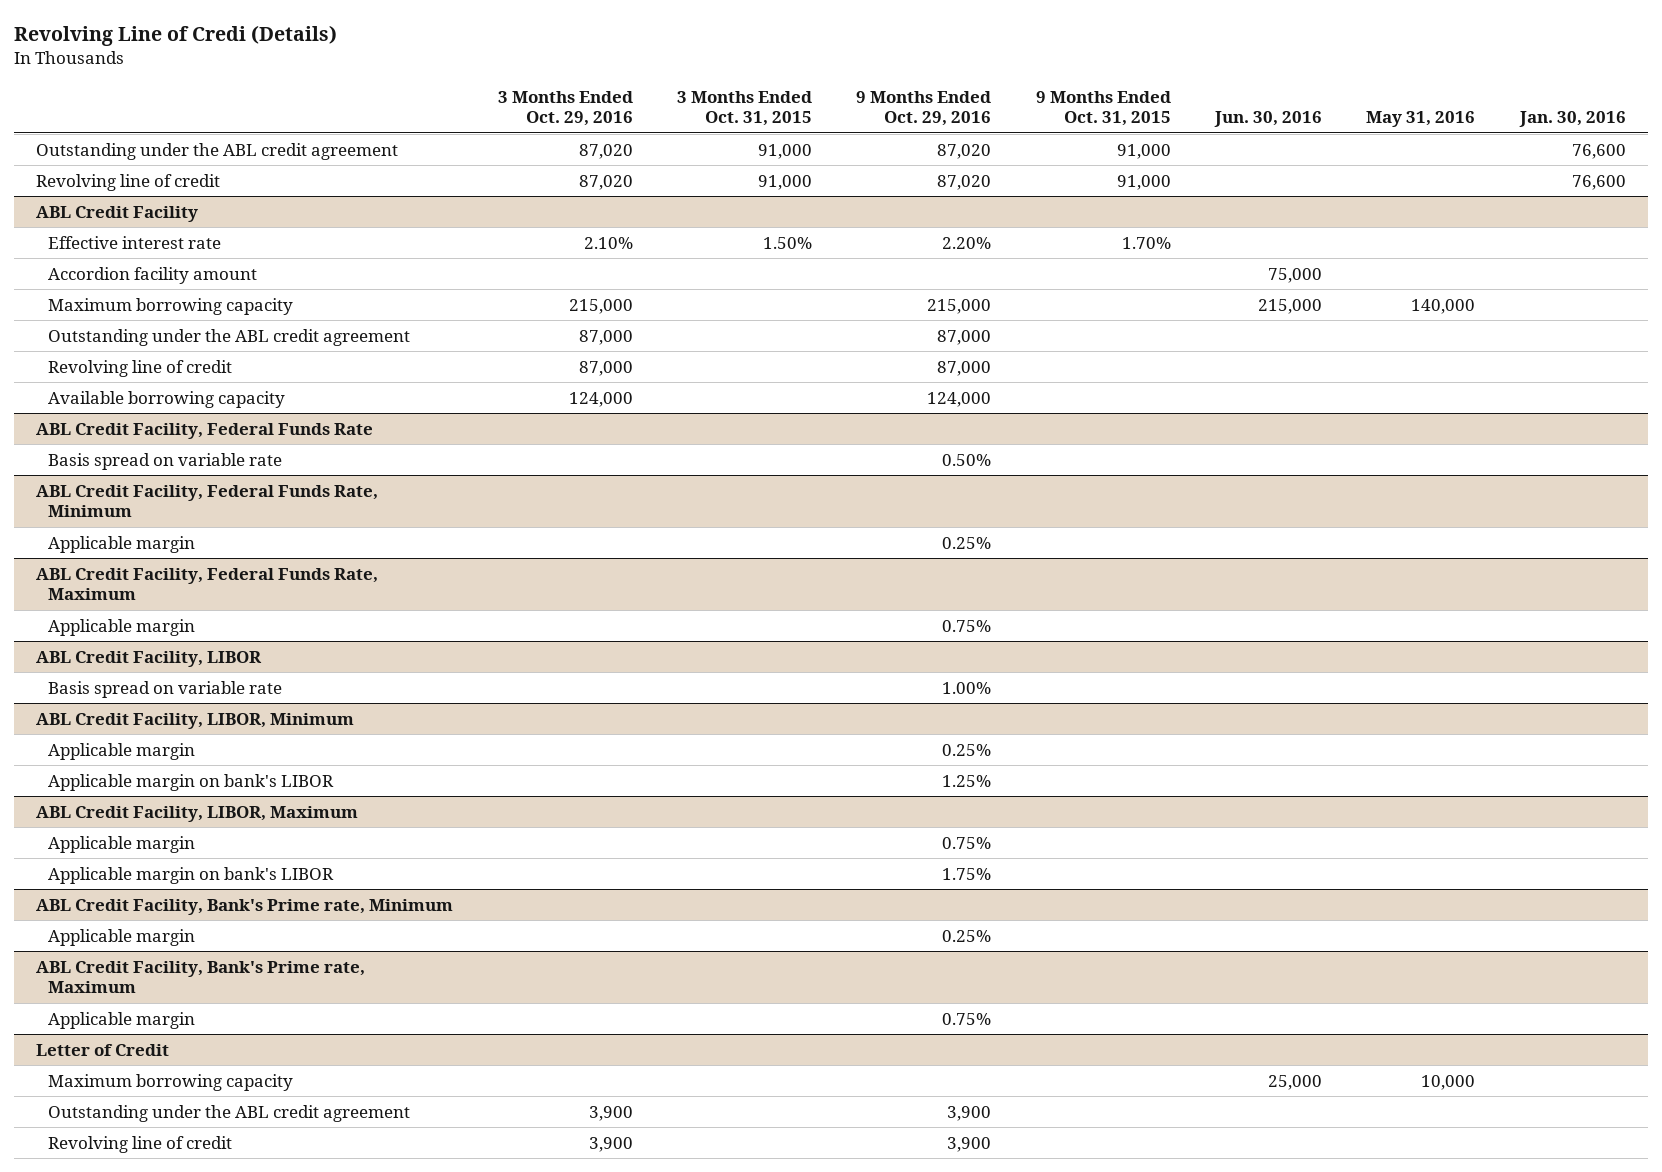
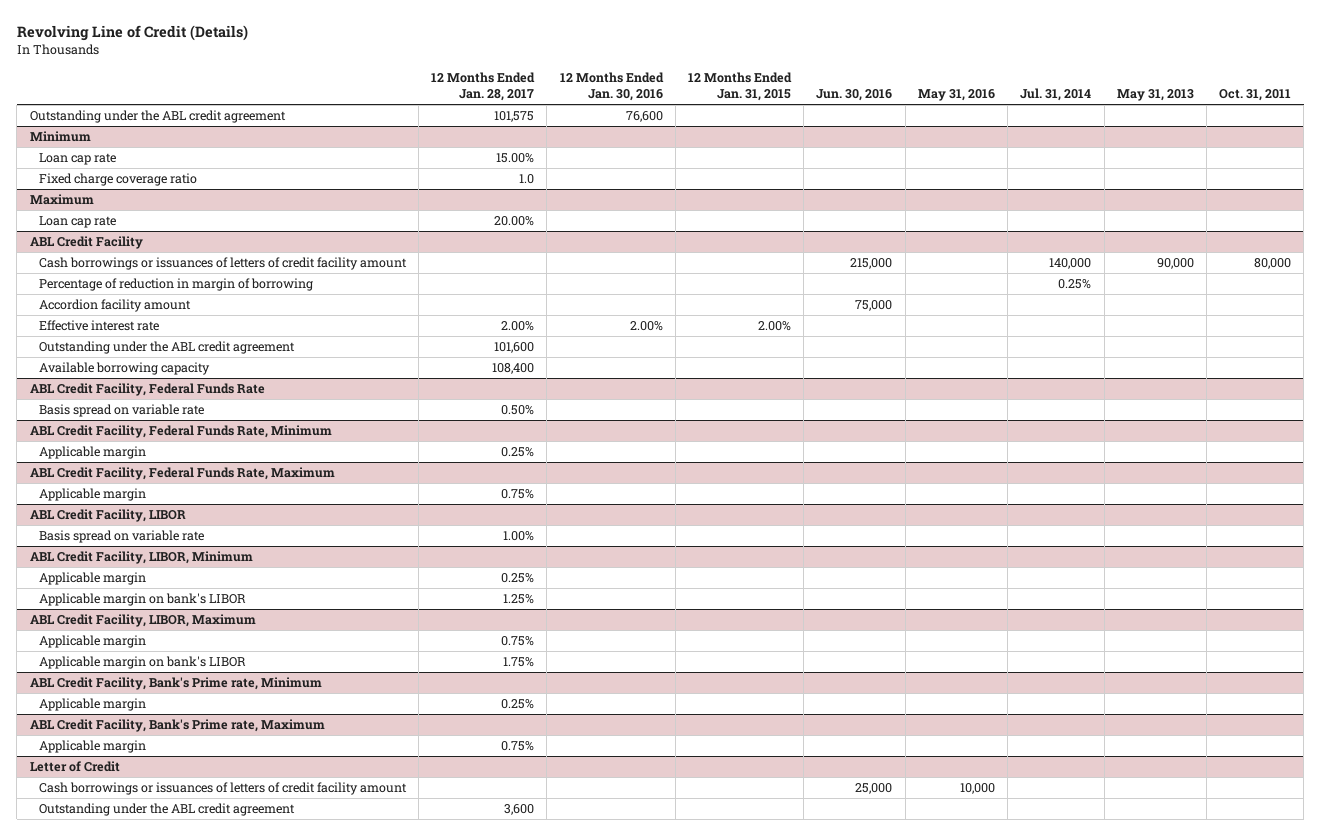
[14,24,338,46] Revolving Line of Credi (Details) -> [16,24,248,41] Revolving Line of Credit (Details)
[497,90,633,127] 3 Months Ended Oct. 29, 2016 -> none
[676,90,812,127] 3 Months Ended Oct. 31, 2015 -> none
[856,90,992,127] 9 Months Ended Oct. 29, 2016 -> none
[1035,90,1171,127] 9 Months Ended Oct. 31, 2015 -> none
[1518,111,1626,128] Jan. 30, 2016 -> none
none -> [431,71,536,102] 12 Months Ended Jan. 28, 2017
none -> [559,71,664,102] 12 Months Ended Jan. 30, 2016
none -> [687,71,792,102] 12 Months Ended Jan. 31, 2015
none -> [1020,88,1092,102] Jul. 31, 2014
none -> [1116,89,1194,102] May 31, 2013
none -> [1219,89,1292,102] Oct. 31, 2011
[36,173,221,191] Revolving line of credit -> none
none -> [29,131,91,143] Minimum
none -> [38,153,116,166] Loan cap rate
none -> [38,173,197,187] Fixed charge coverage ratio
none -> [29,194,94,206] Maximum
none -> [38,216,116,229] Loan cap rate
none -> [38,257,407,271] Cash borrowings or issuances of letters of credit facility amount
none -> [38,278,313,292] Percentage of reduction in margin of borrowing
[48,297,294,315] Maximum borrowing capacity -> none
[48,235,222,249] Effective interest rate -> [38,320,159,332] Effective interest rate
[48,359,233,377] Revolving line of credit -> none
[48,1073,294,1091] Maximum borrowing capacity -> [38,782,407,796] Cash borrowings or issuances of letters of credit facility amount
[48,1135,233,1153] Revolving line of credit -> none

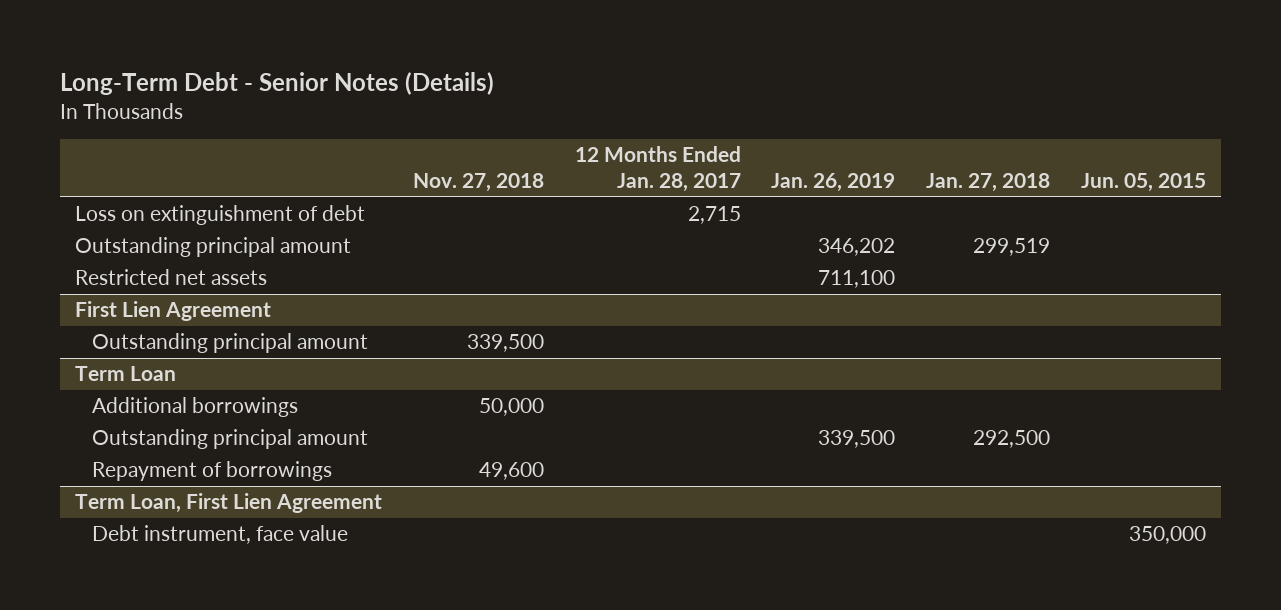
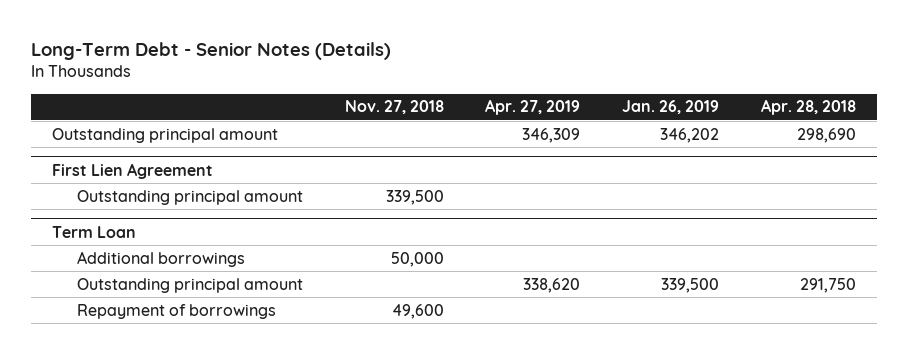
[574,146,741,193] 12 Months Ended Jan. 28, 2017 -> none
[925,173,1050,193] Jan. 27, 2018 -> none
[1080,173,1206,193] Jun. 05, 2015 -> none
none -> [485,99,581,116] Apr. 27, 2019
none -> [761,99,857,116] Apr. 28, 2018
[75,205,366,226] Loss on extinguishment of debt -> none
[75,269,268,286] Restricted net assets -> none
[75,493,383,514] Term Loan, First Lien Agreement -> none
[91,525,348,545] Debt instrument, face value -> none

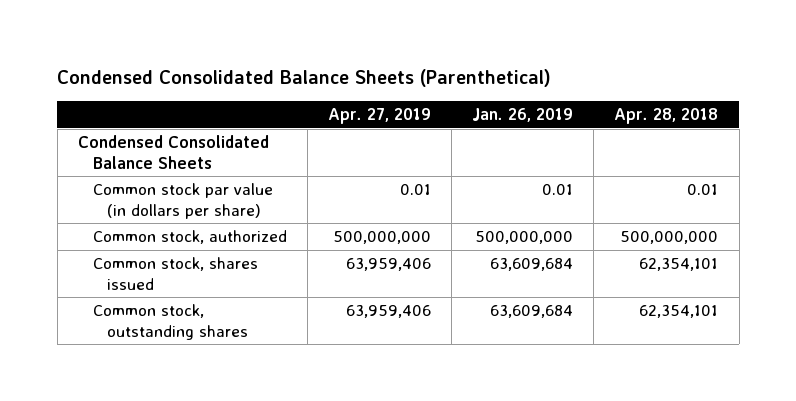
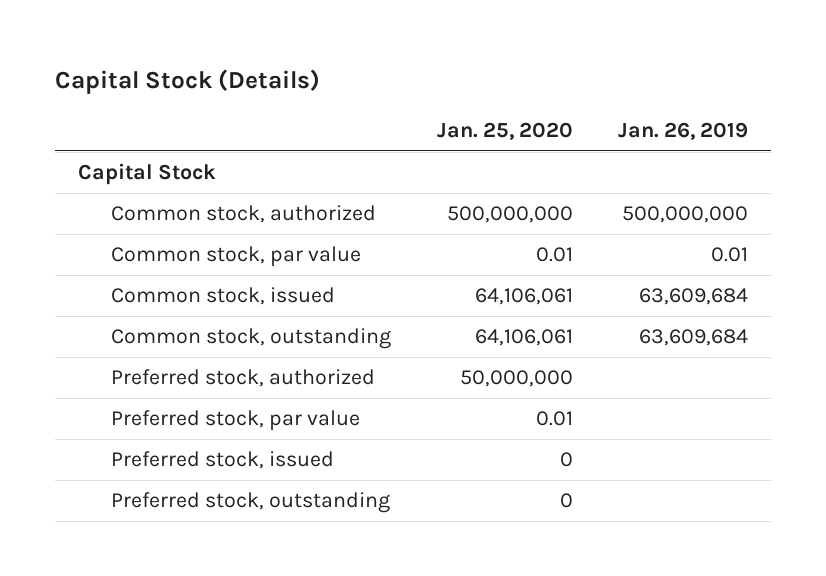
[57,68,552,87] Condensed Consolidated Balance Sheets (Parenthetical) -> [55,69,321,95] Capital Stock (Details)
[327,108,431,125] Apr. 27, 2019 -> none
[614,108,719,125] Apr. 28, 2018 -> none
none -> [436,122,573,141] Jan. 25, 2020
[78,135,270,169] Condensed Consolidated Balance Sheets -> none
[92,183,273,219] Common stock par value (in dollars per share) -> none
none -> [77,163,216,186] Capital Stock
none -> [111,246,362,268] Common stock, par value
[92,257,258,290] Common stock, shares issued -> [111,287,336,306] Common stock, issued
[92,304,249,340] Common stock, outstanding shares -> [111,328,392,350] Common stock, outstanding
none -> [111,369,376,388] Preferred stock, authorized
none -> [111,410,361,432] Preferred stock, par value
none -> [111,451,335,470] Preferred stock, issued
none -> [111,492,391,514] Preferred stock, outstanding

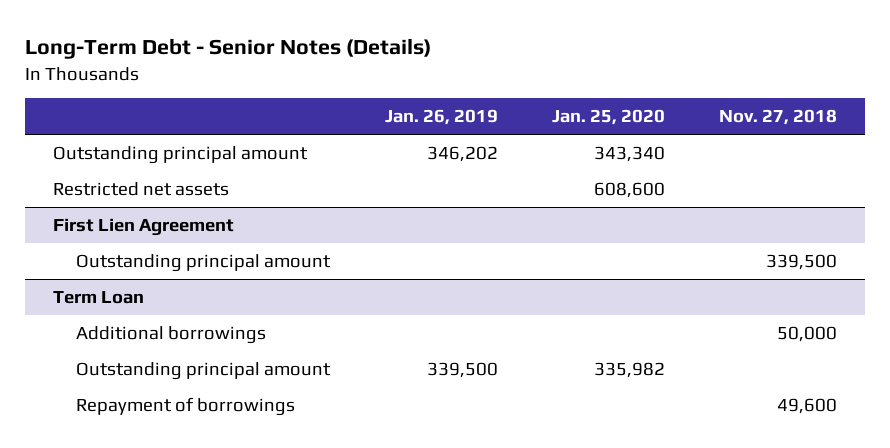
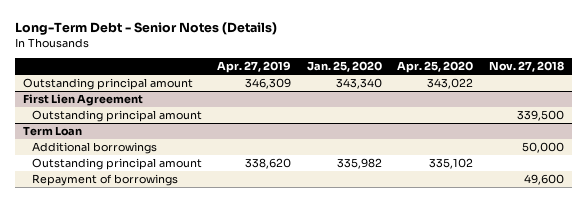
[384,109,498,126] Jan. 26, 2019 -> none
none -> [217,61,292,74] Apr. 27, 2019
none -> [397,61,474,74] Apr. 25, 2020
[52,182,229,197] Restricted net assets -> none

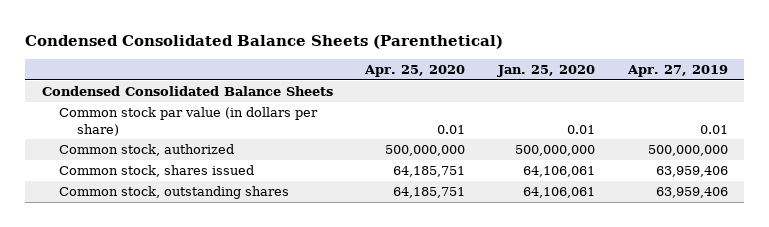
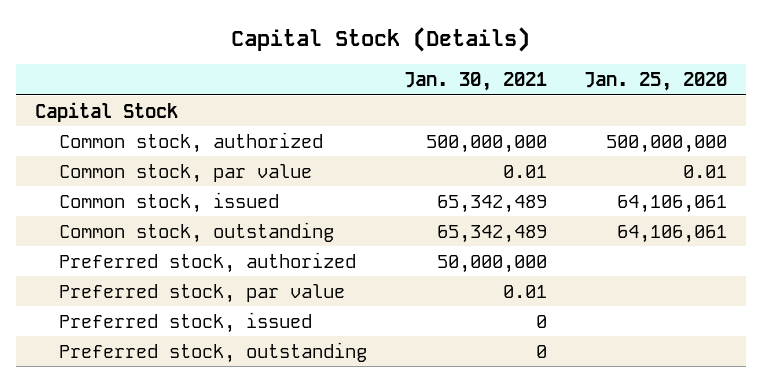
[25,34,504,49] Condensed Consolidated Balance Sheets (Parenthetical) -> [230,26,530,52] Capital Stock (Details)
[364,65,466,78] Apr. 25, 2020 -> none
[626,65,728,78] Apr. 27, 2019 -> none
none -> [403,72,547,92] Jan. 30, 2021
[41,86,333,97] Condensed Consolidated Balance Sheets -> none
[59,107,319,136] Common stock par value (in dollars per share) -> none
none -> [34,101,178,122] Capital Stock
none -> [58,163,312,183] Common stock, par value
[59,165,255,178] Common stock, shares issued -> [58,191,279,213] Common stock, issued
[59,186,290,200] Common stock, outstanding shares -> [58,221,334,243] Common stock, outstanding
none -> [58,251,356,273] Preferred stock, authorized
none -> [58,283,345,303] Preferred stock, par value
none -> [58,311,312,333] Preferred stock, issued
none -> [58,341,367,363] Preferred stock, outstanding

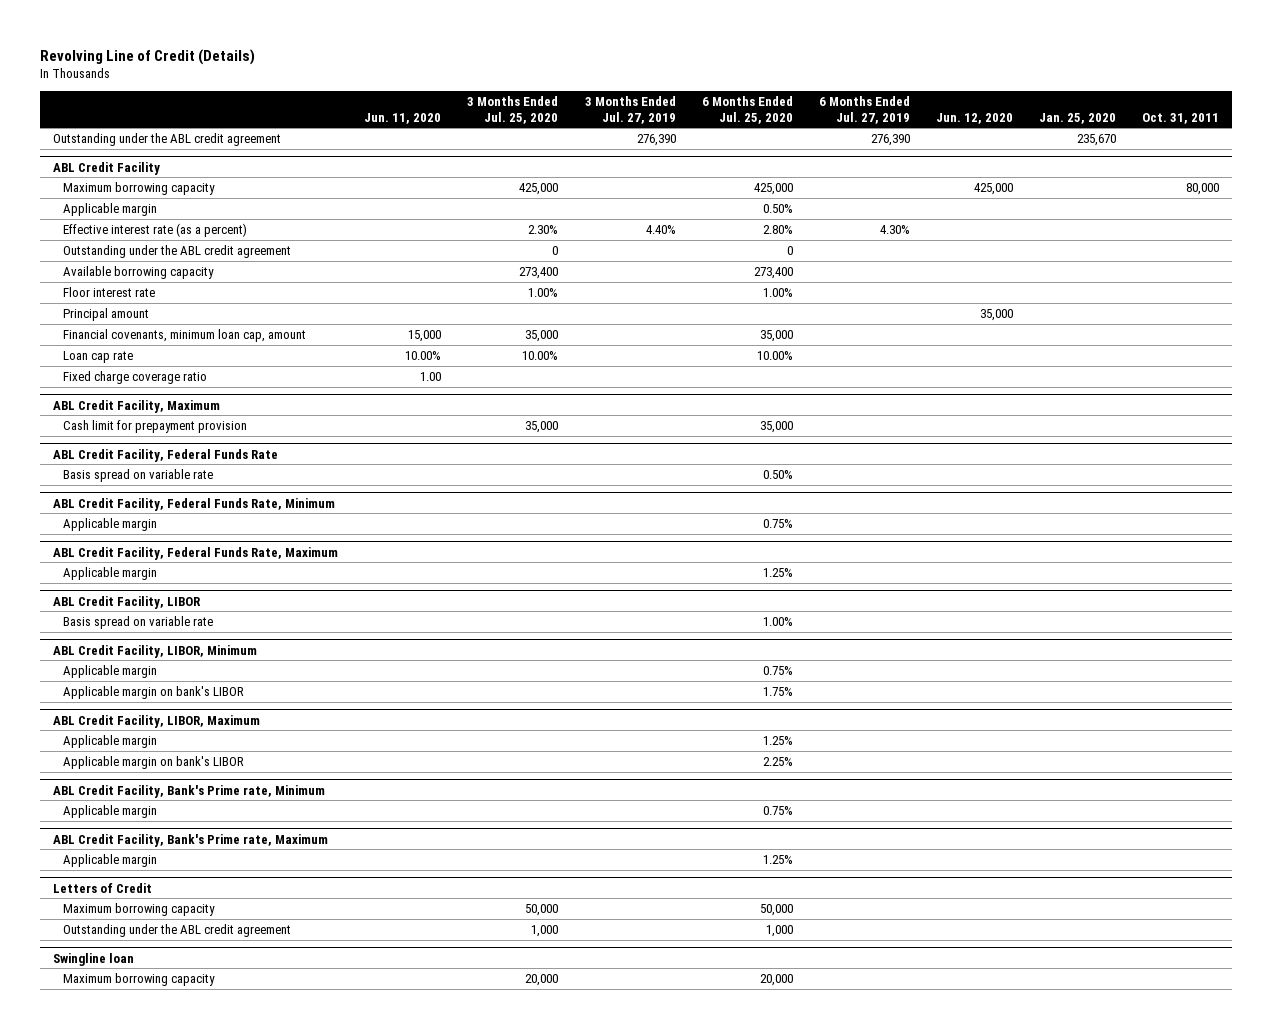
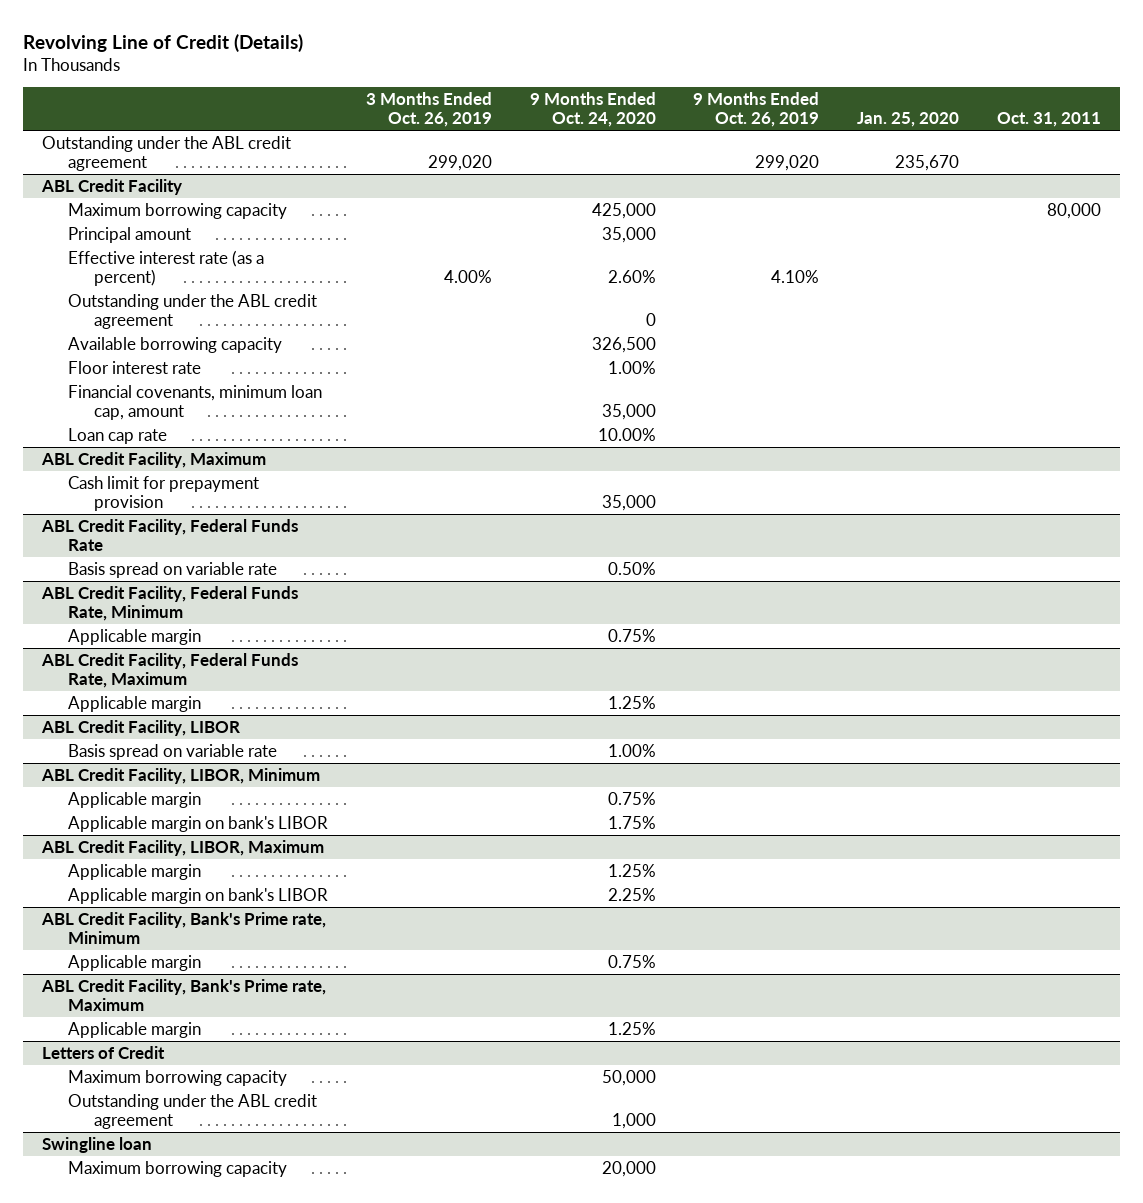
[364,112,442,124] Jun. 11, 2020 -> none
[467,95,559,124] 3 Months Ended Jul. 25, 2020 -> none
[584,95,676,124] 3 Months Ended Jul. 27, 2019 -> none
[701,95,793,124] 6 Months Ended Jul. 25, 2020 -> none
[818,95,910,124] 6 Months Ended Jul. 27, 2019 -> none
[935,112,1013,124] Jun. 12, 2020 -> none
none -> [365,91,492,128] 3 Months Ended Oct. 26, 2019
none -> [529,91,656,128] 9 Months Ended Oct. 24, 2020
none -> [693,91,820,128] 9 Months Ended Oct. 26, 2019
[62,202,157,216] Applicable margin -> none
[62,307,149,321] Principal amount -> [67,226,191,243] Principal amount
[62,370,207,384] Fixed charge coverage ratio -> none

